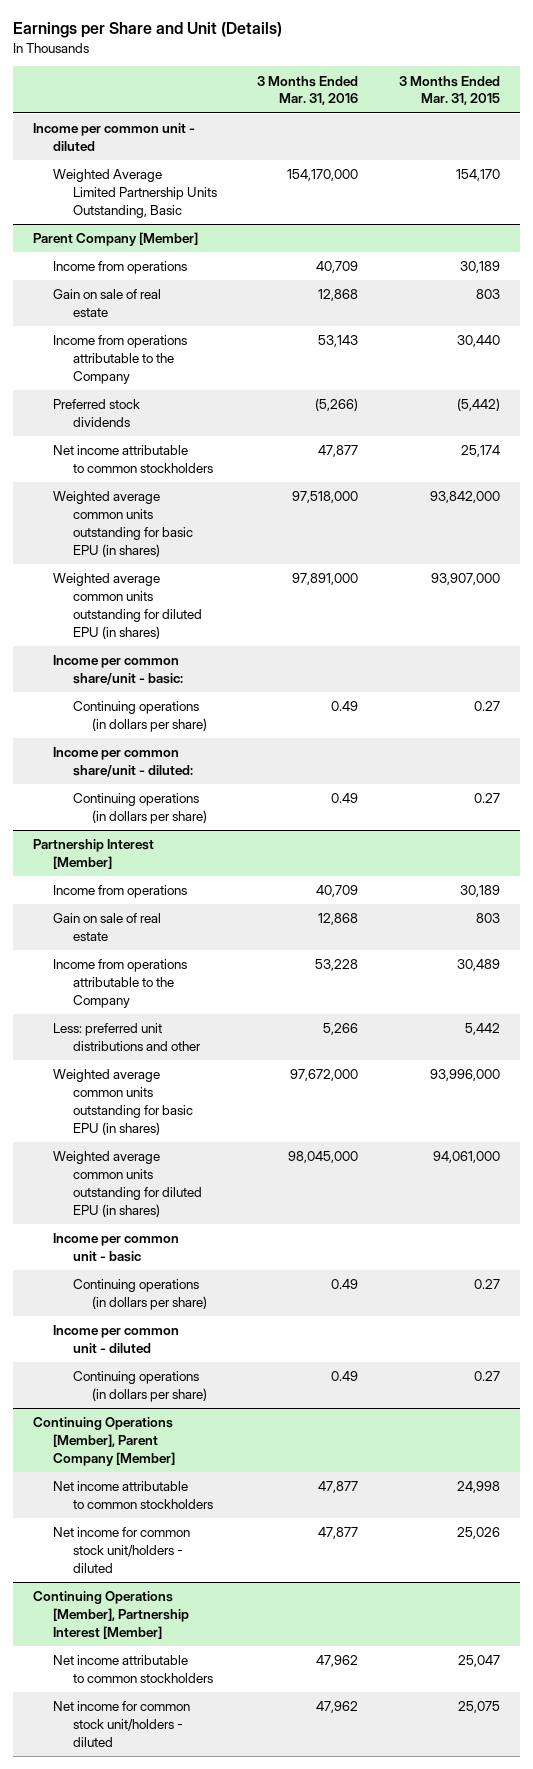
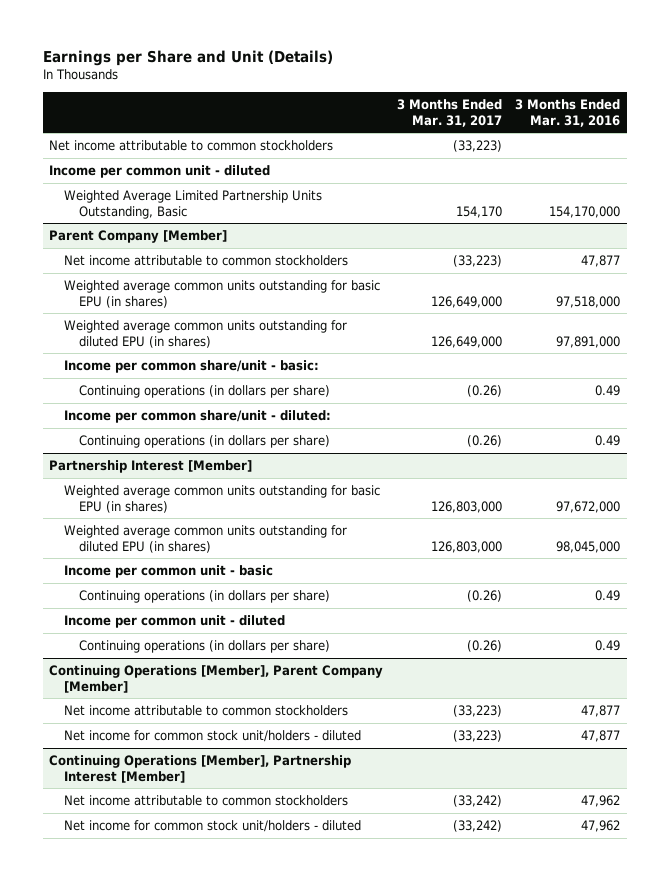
[399,75,501,106] 3 Months Ended Mar. 31, 2015 -> none
none -> [396,99,502,127] 3 Months Ended Mar. 31, 2017
none -> [49,140,334,152] Net income attributable to common stockholders
[53,261,188,275] Income from operations -> none
[53,289,162,317] Gain on sale of real estate -> none
[53,335,188,384] Income from operations attributable to the Company -> none
[53,399,141,427] Preferred stock dividends -> none
[53,885,188,899] Income from operations -> none
[53,913,162,941] Gain on sale of real estate -> none
[53,959,188,1008] Income from operations attributable to the Company -> none
[53,1023,201,1051] Less: preferred unit distributions and other -> none

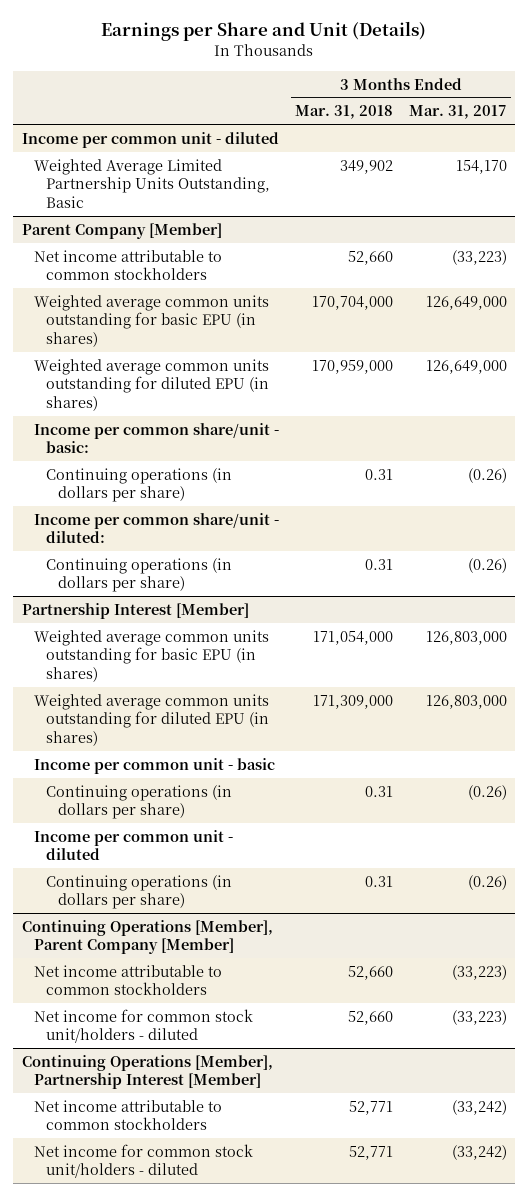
[515,99,621,127] 3 Months Ended Mar. 31, 2016 -> none
none -> [294,105,393,120] Mar. 31, 2018
[49,140,334,152] Net income attributable to common stockholders -> none

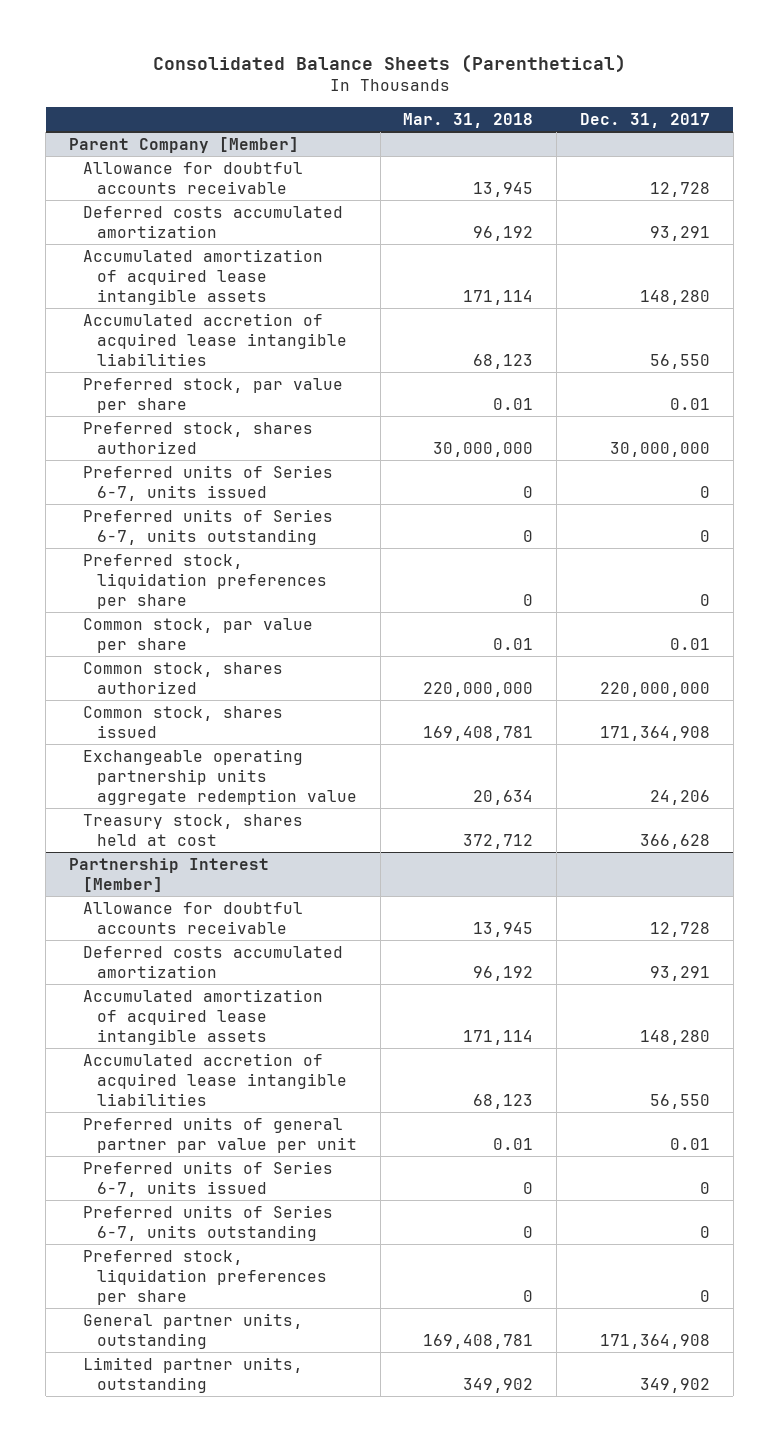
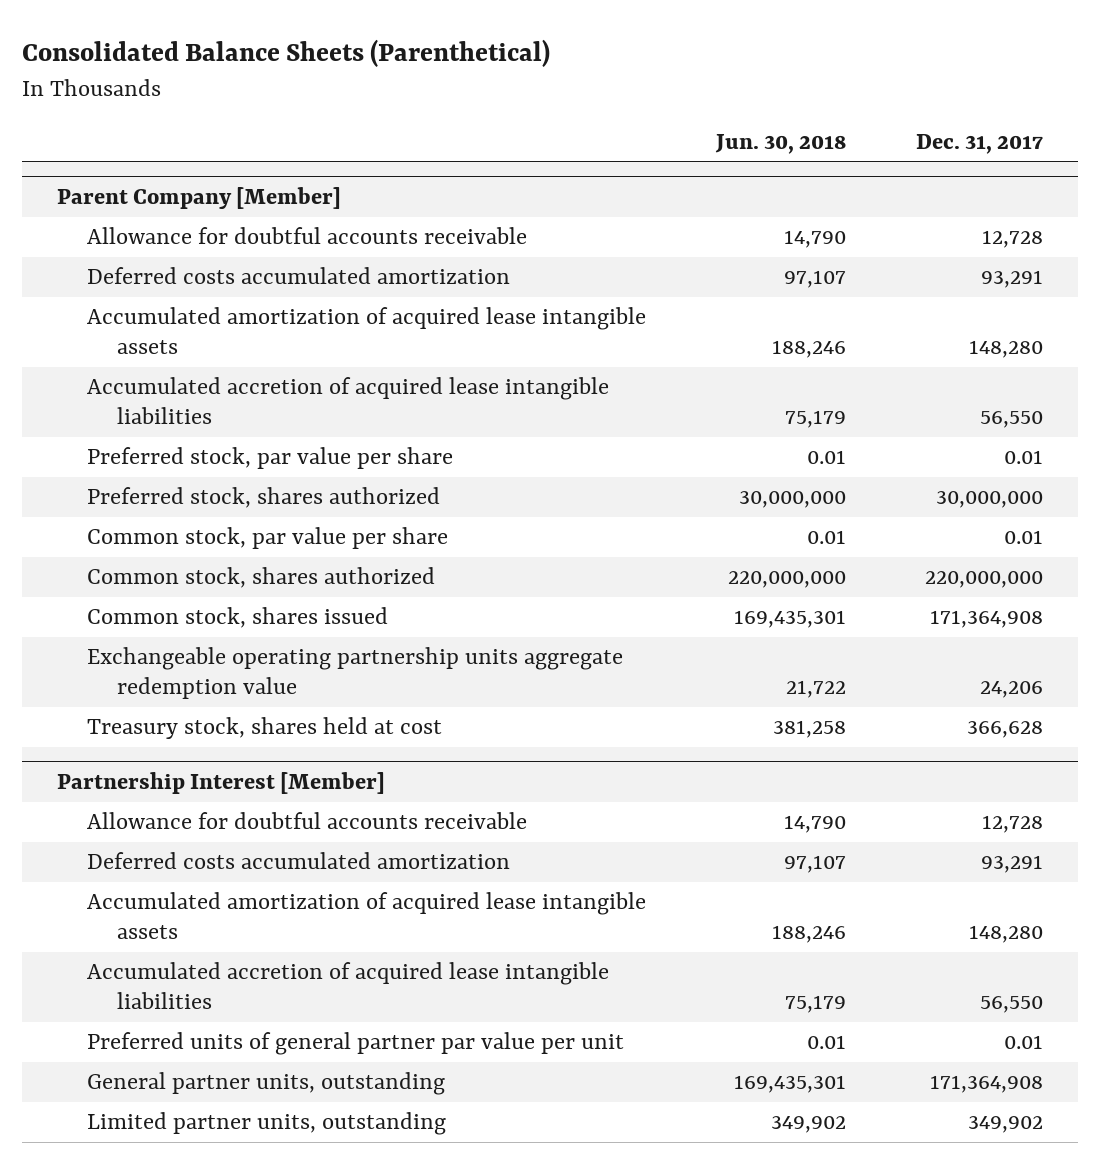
[403,112,534,128] Mar. 31, 2018 -> none
none -> [714,133,846,154] Jun. 30, 2018
[83,464,334,501] Preferred units of Series 6-7, units issued -> none
[83,508,334,545] Preferred units of Series 6-7, units outstanding -> none
[83,553,327,609] Preferred stock, liquidation preferences per share -> none
[83,1160,334,1197] Preferred units of Series 6-7, units issued -> none
[83,1204,334,1241] Preferred units of Series 6-7, units outstanding -> none
[83,1249,327,1305] Preferred stock, liquidation preferences per share -> none

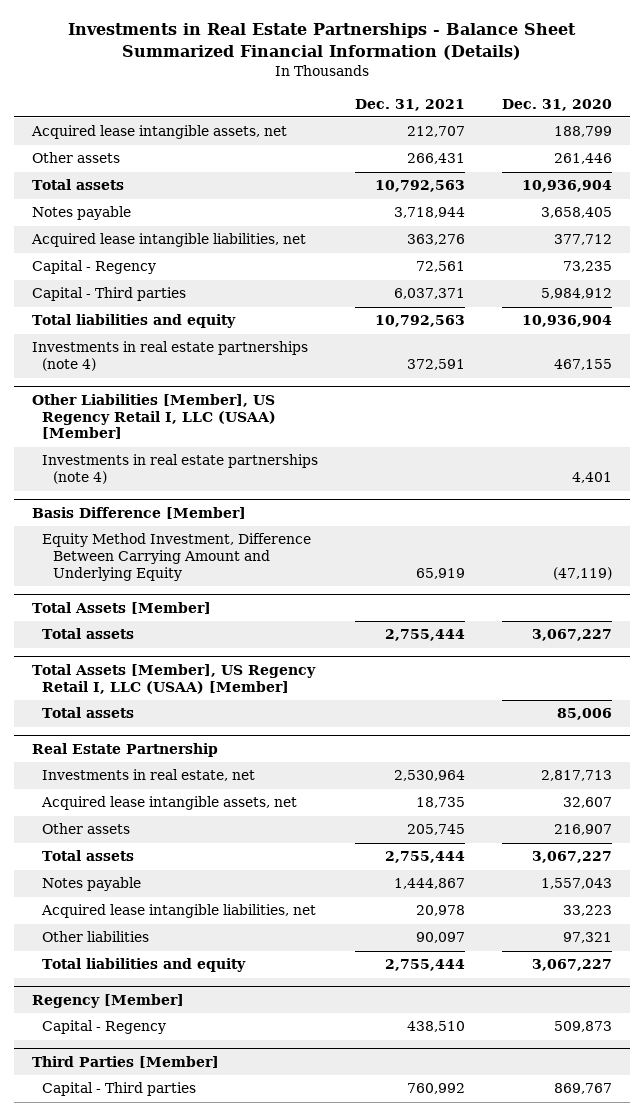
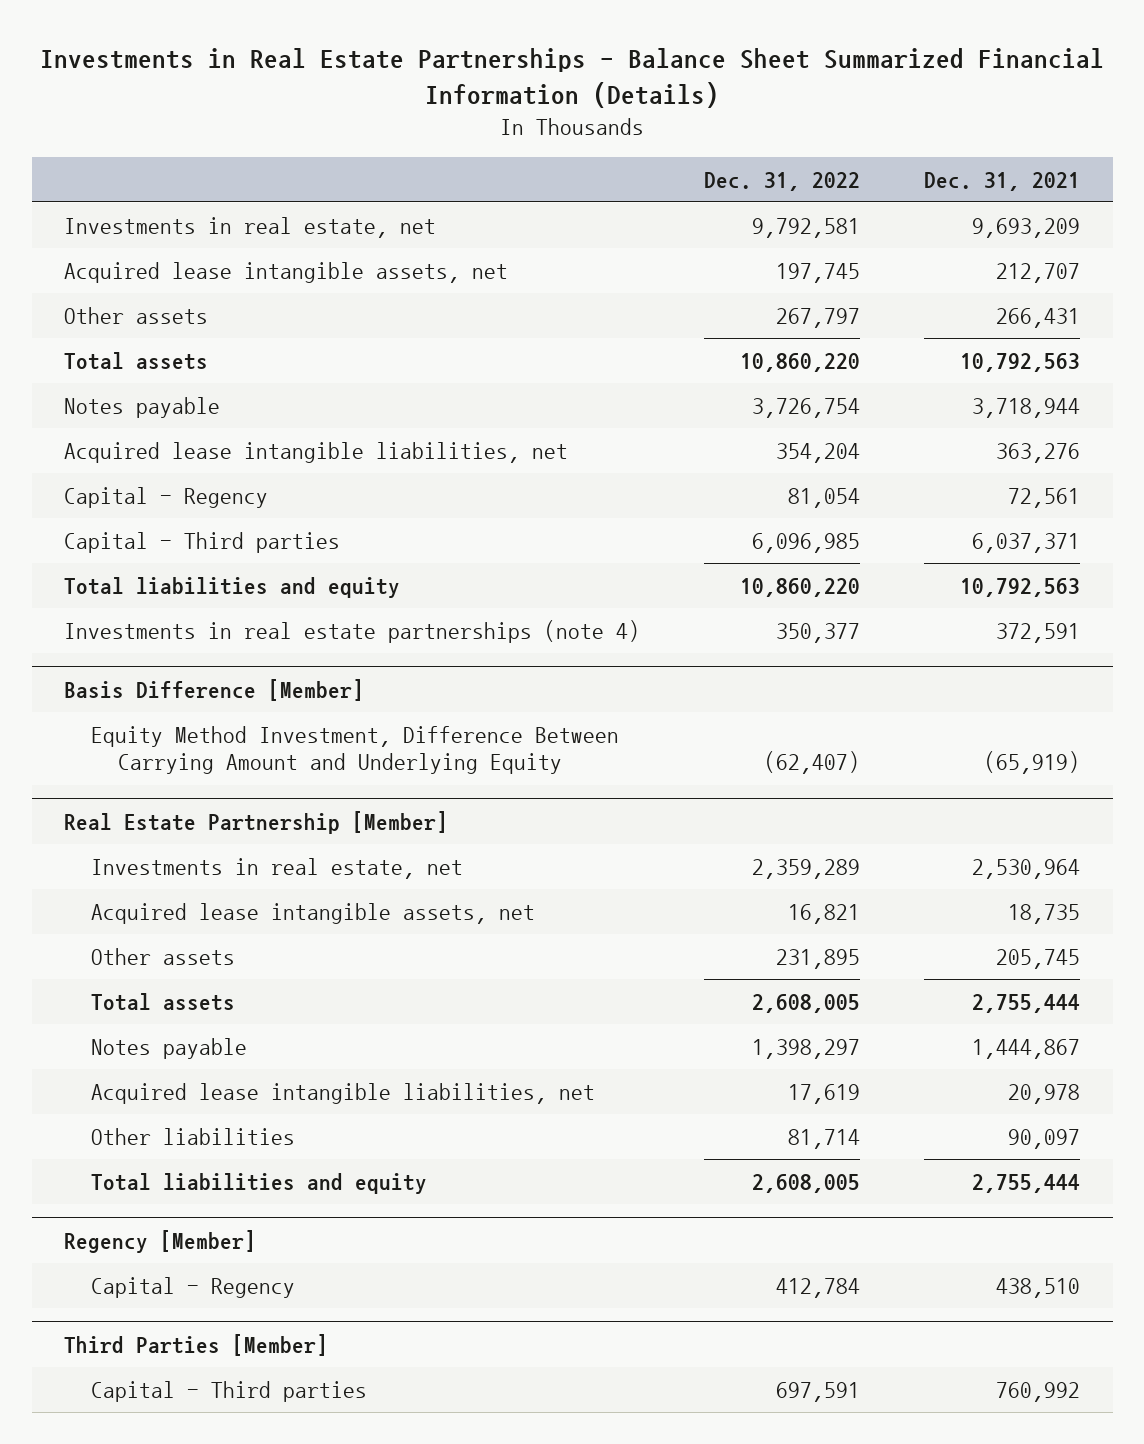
[501,98,612,111] Dec. 31, 2020 -> none
none -> [704,171,861,191] Dec. 31, 2022
none -> [63,217,436,239] Investments in real estate, net
[32,393,277,440] Other Liabilities [Member], US Regency Retail I, LLC (USAA) [Member] -> none
[42,454,319,485] Investments in real estate partnerships (note 4) -> none
[32,601,212,614] Total Assets [Member] -> none
[42,628,135,640] Total assets -> none
[32,663,317,694] Total Assets [Member], US Regency Retail I, LLC (USAA) [Member] -> none
[42,707,135,719] Total assets -> none
[415,567,465,579] 65,919 -> [984,751,1081,775] (65,919)
[32,742,219,757] Real Estate Partnership -> [63,810,448,834] Real Estate Partnership [Member]

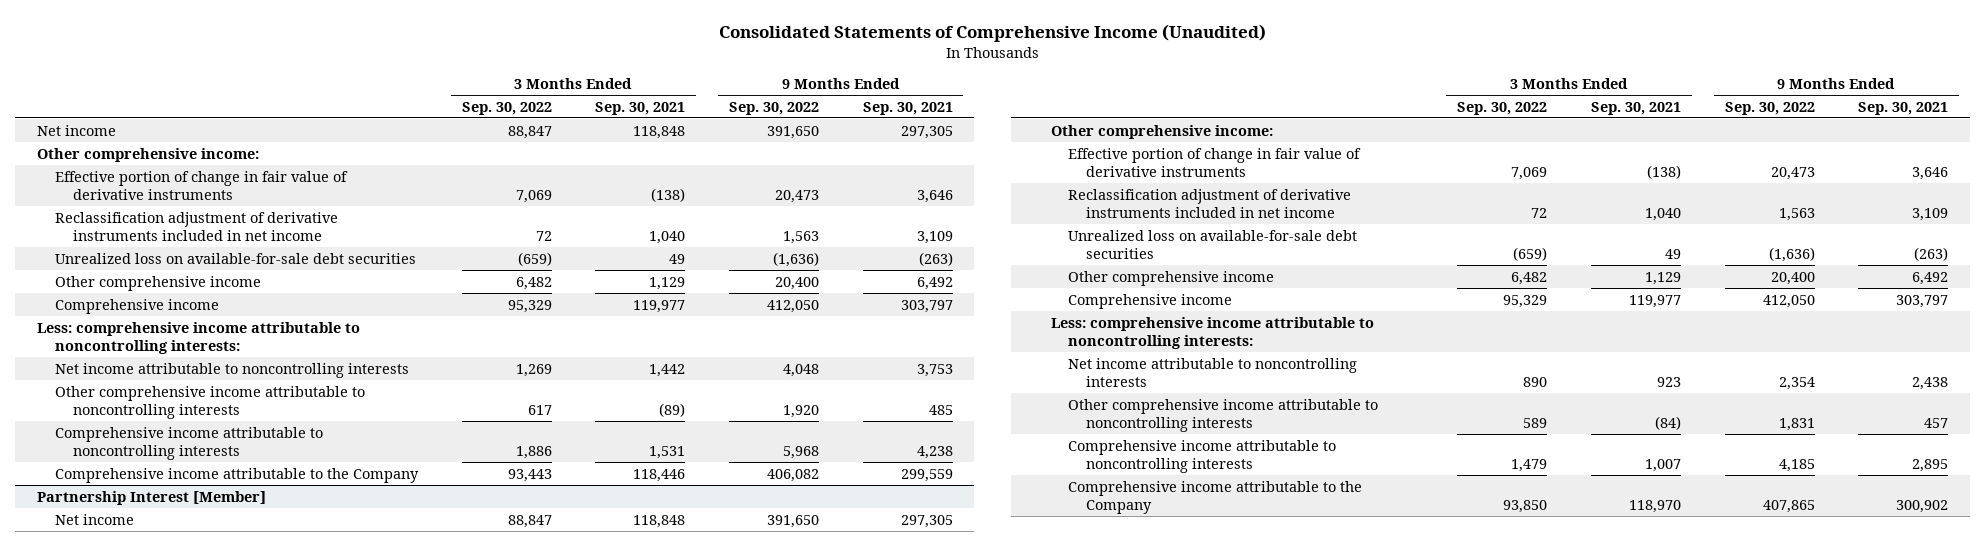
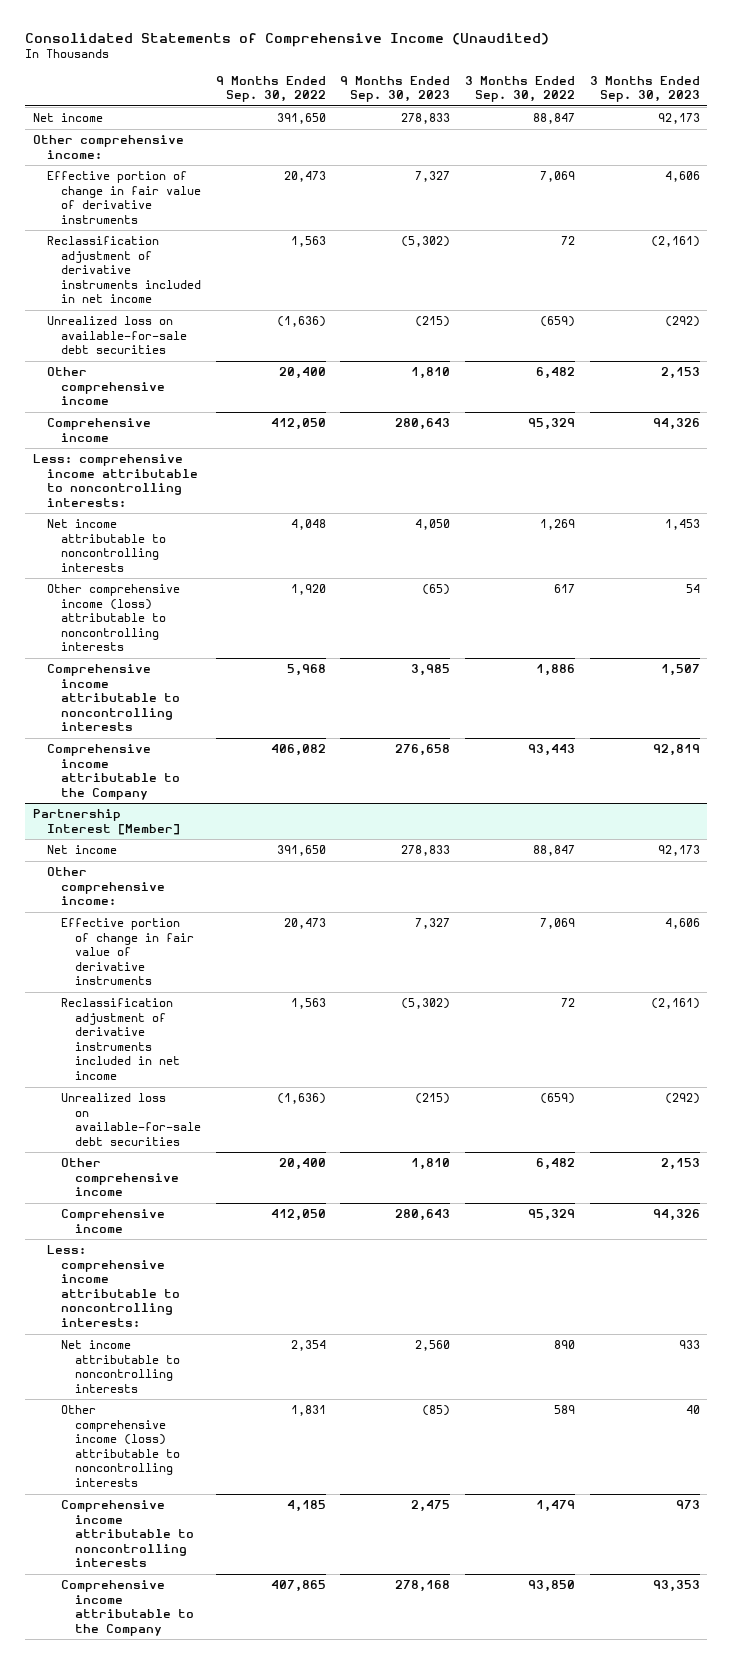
[595,101,686,115] Sep. 30, 2021 -> none
[862,101,953,115] Sep. 30, 2021 -> none
none -> [340,75,451,103] 9 Months Ended Sep. 30, 2023
none -> [589,75,700,103] 3 Months Ended Sep. 30, 2023
[54,385,365,419] Other comprehensive income attributable to noncontrolling interests -> [46,584,180,652] Other comprehensive income (loss) attributable to noncontrolling interests
[1068,398,1379,432] Other comprehensive income attributable to noncontrolling interests -> [60,1405,180,1487] Other comprehensive income (loss) attributable to noncontrolling interests

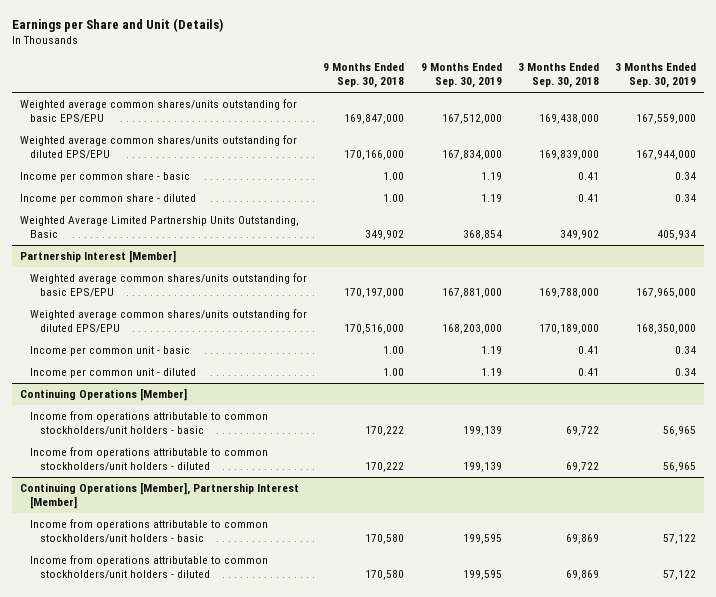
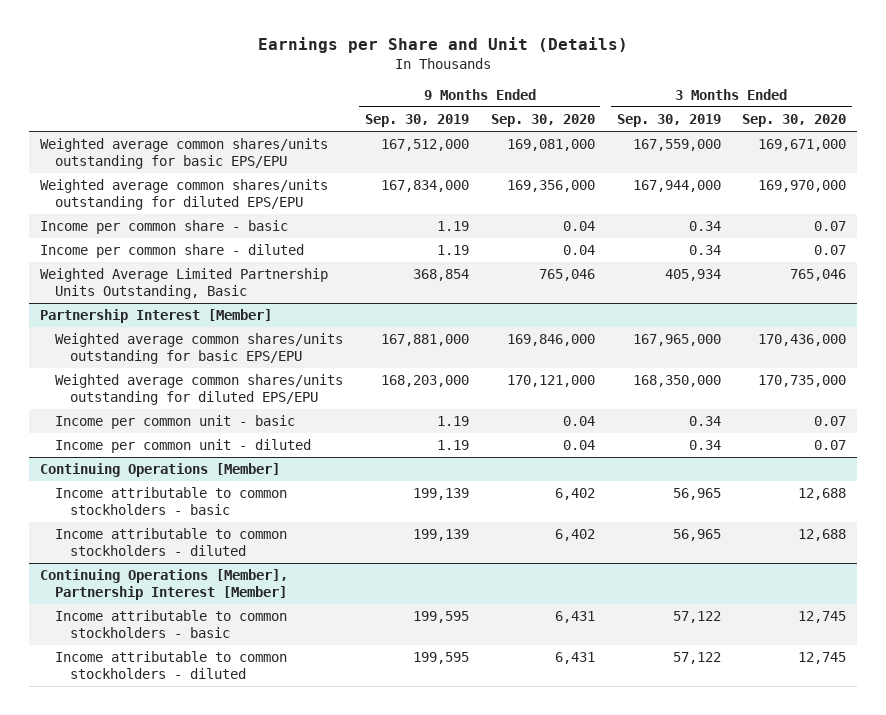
[323,62,405,89] 9 Months Ended Sep. 30, 2018 -> none
[517,62,599,89] 3 Months Ended Sep. 30, 2018 -> none
none -> [490,114,595,128] Sep. 30, 2020
none -> [742,114,847,128] Sep. 30, 2020
[30,410,269,436] Income from operations attributable to common stockholders/unit holders - basic -> [55,487,288,515] Income attributable to common stockholders - basic
[30,446,269,472] Income from operations attributable to common stockholders/unit holders - diluted -> [55,528,288,556] Income attributable to common stockholders - diluted
[30,518,269,544] Income from operations attributable to common stockholders/unit holders - basic -> [55,610,288,638] Income attributable to common stockholders - basic
[30,554,269,580] Income from operations attributable to common stockholders/unit holders - diluted -> [55,651,288,679] Income attributable to common stockholders - diluted

